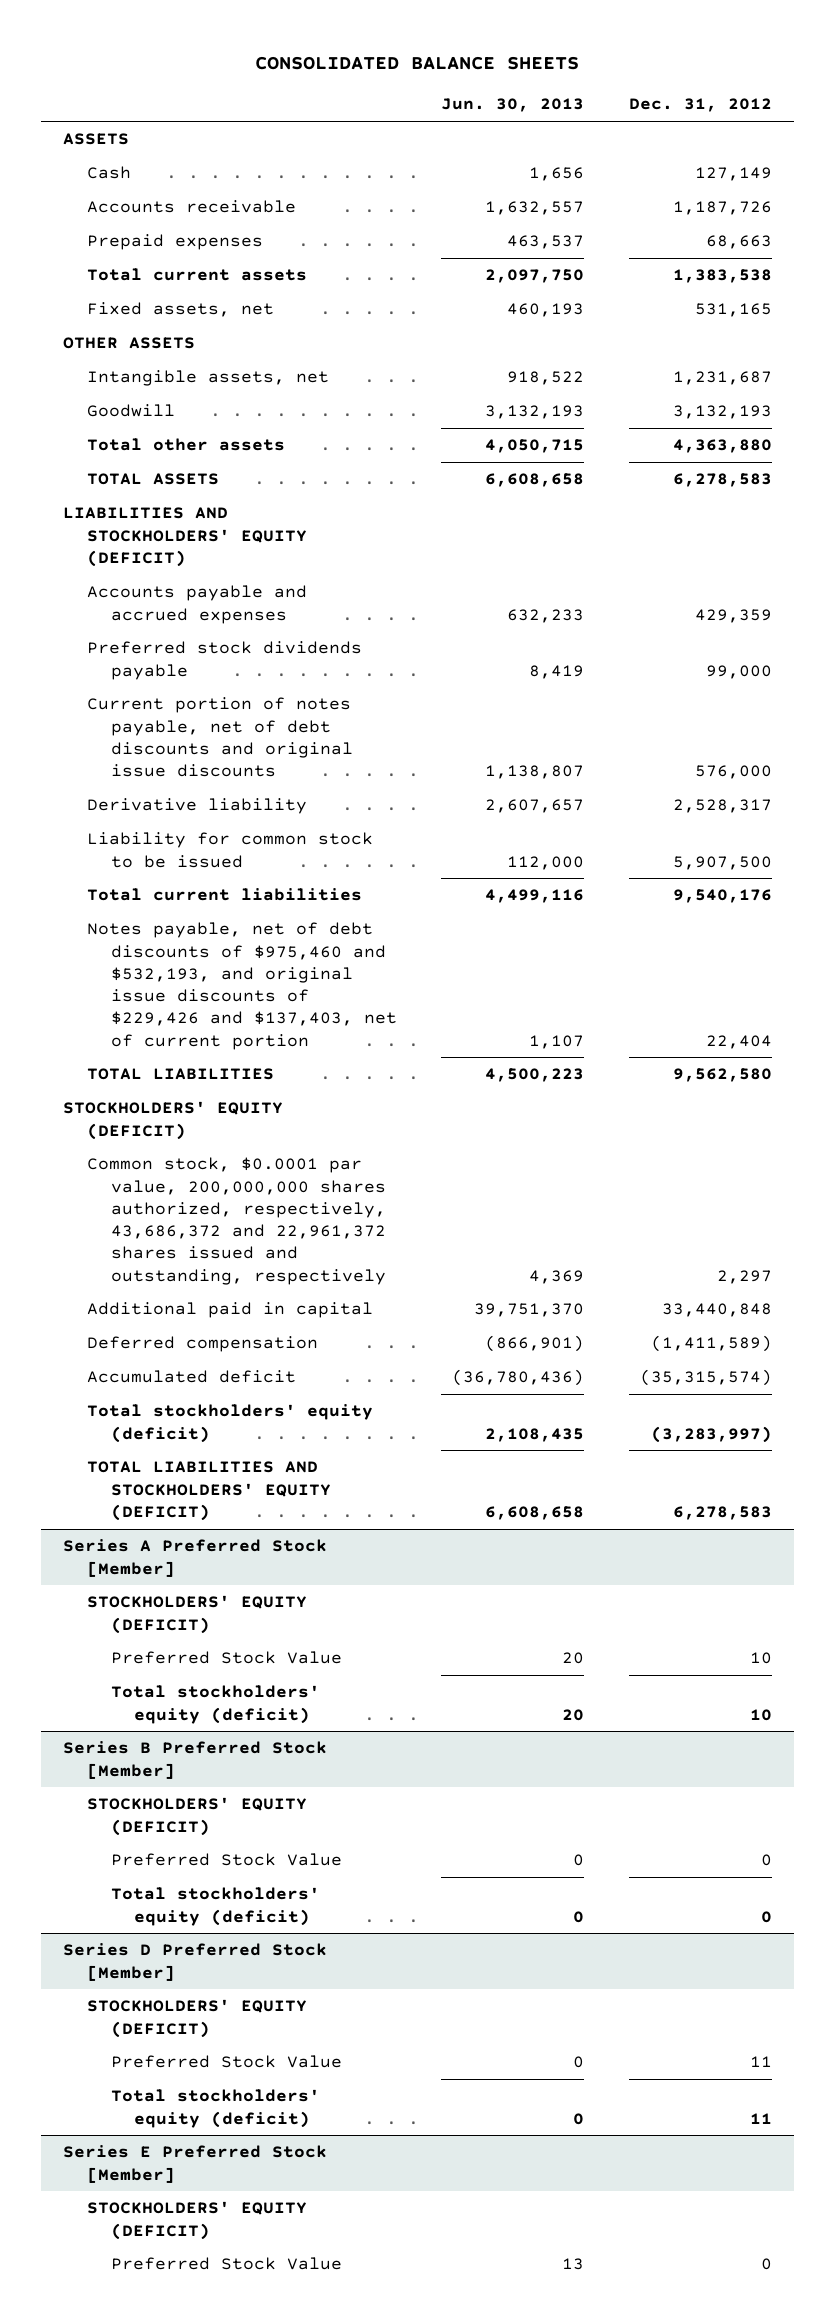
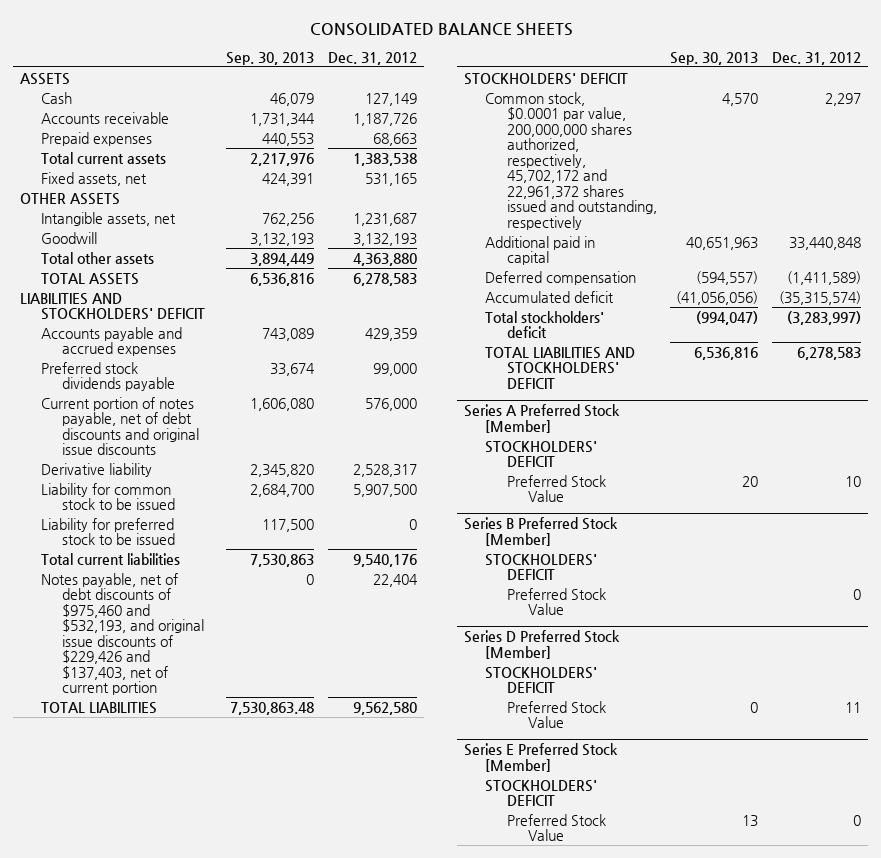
[441,98,585,113] Jun. 30, 2013 -> none
none -> [225,51,314,65] Sep. 30, 2013
[63,507,307,567] LIABILITIES AND STOCKHOLDERS' EQUITY (DEFICIT) -> [19,292,205,321] LIABILITIES AND STOCKHOLDERS' DEFICIT
none -> [40,517,175,546] Liability for preferred stock to be issued
[63,1101,284,1140] STOCKHOLDERS' EQUITY (DEFICIT) -> [464,72,629,85] STOCKHOLDERS' DEFICIT
[86,1157,386,1285] Common stock, $0.0001 par value, 200,000,000 shares authorized, respectively, 43,686,372 and 22,961,372 shares issued and outstanding, respectively -> [485,91,657,230] Common stock, $0.0001 par value, 200,000,000 shares authorized, respectively, 45,702,172 and 22,961,372 shares issued and outstanding, respectively
[86,1404,373,1443] Total stockholders' equity (deficit) -> [485,310,605,339] Total stockholders' deficit
[86,1461,331,1521] TOTAL LIABILITIES AND STOCKHOLDERS' EQUITY (DEFICIT) -> [485,346,636,389] TOTAL LIABILITIES AND STOCKHOLDERS' DEFICIT
[86,1595,307,1634] STOCKHOLDERS' EQUITY (DEFICIT) -> [485,440,598,468] STOCKHOLDERS' DEFICIT
[110,1685,320,1724] Total stockholders' equity (deficit) -> none
[86,1797,307,1836] STOCKHOLDERS' EQUITY (DEFICIT) -> [485,553,598,581] STOCKHOLDERS' DEFICIT
[110,1887,320,1926] Total stockholders' equity (deficit) -> none
[86,1999,307,2038] STOCKHOLDERS' EQUITY (DEFICIT) -> [485,666,598,694] STOCKHOLDERS' DEFICIT
[110,2089,320,2128] Total stockholders' equity (deficit) -> none
[86,2201,307,2240] STOCKHOLDERS' EQUITY (DEFICIT) -> [485,779,598,807] STOCKHOLDERS' DEFICIT

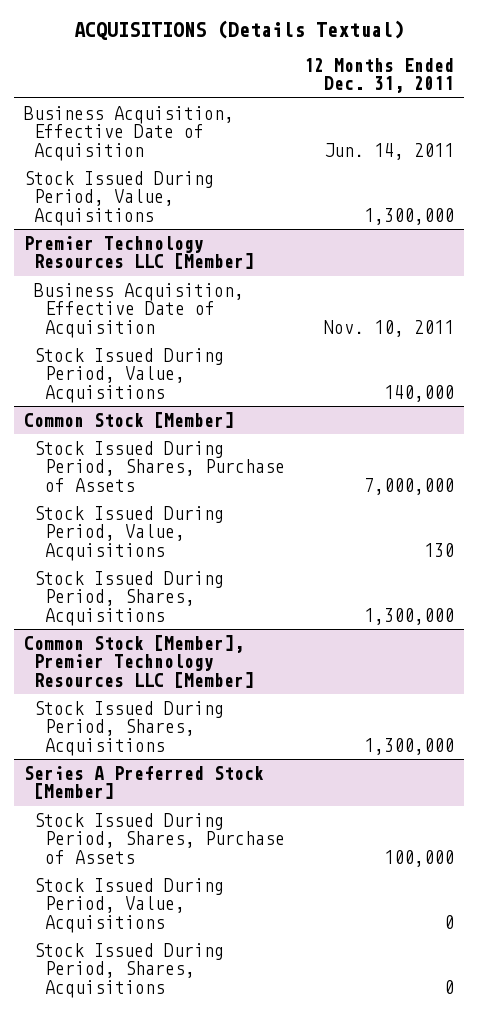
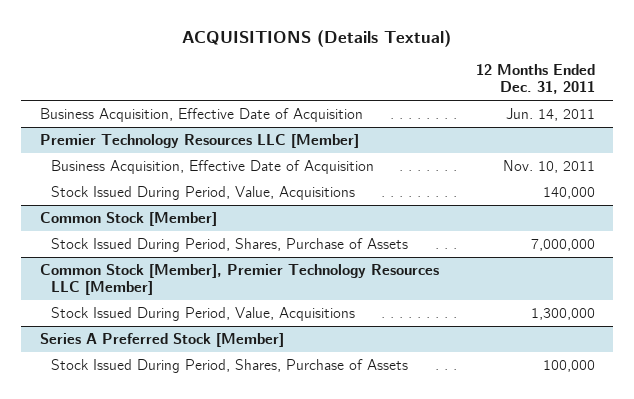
[24,170,215,226] Stock Issued During Period, Value, Acquisitions -> none
[34,505,225,561] Stock Issued During Period, Value, Acquisitions -> none
[34,570,225,626] Stock Issued During Period, Shares, Acquisitions -> none
[34,700,225,756] Stock Issued During Period, Shares, Acquisitions -> [50,306,355,321] Stock Issued During Period, Value, Acquisitions
[34,877,225,933] Stock Issued During Period, Value, Acquisitions -> none
[34,942,225,998] Stock Issued During Period, Shares, Acquisitions -> none

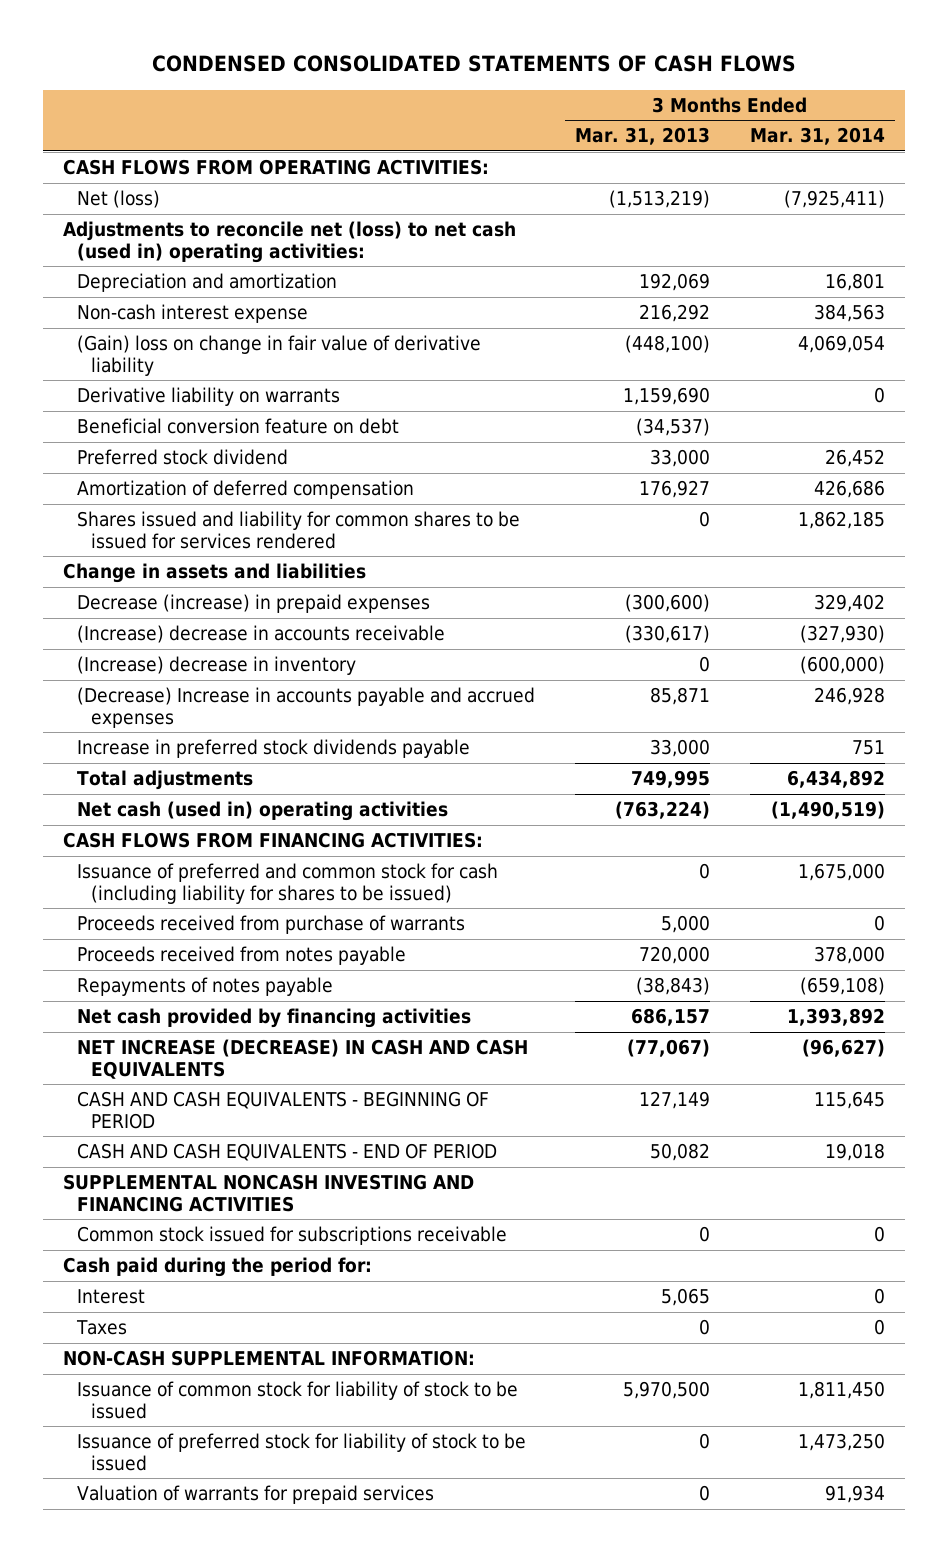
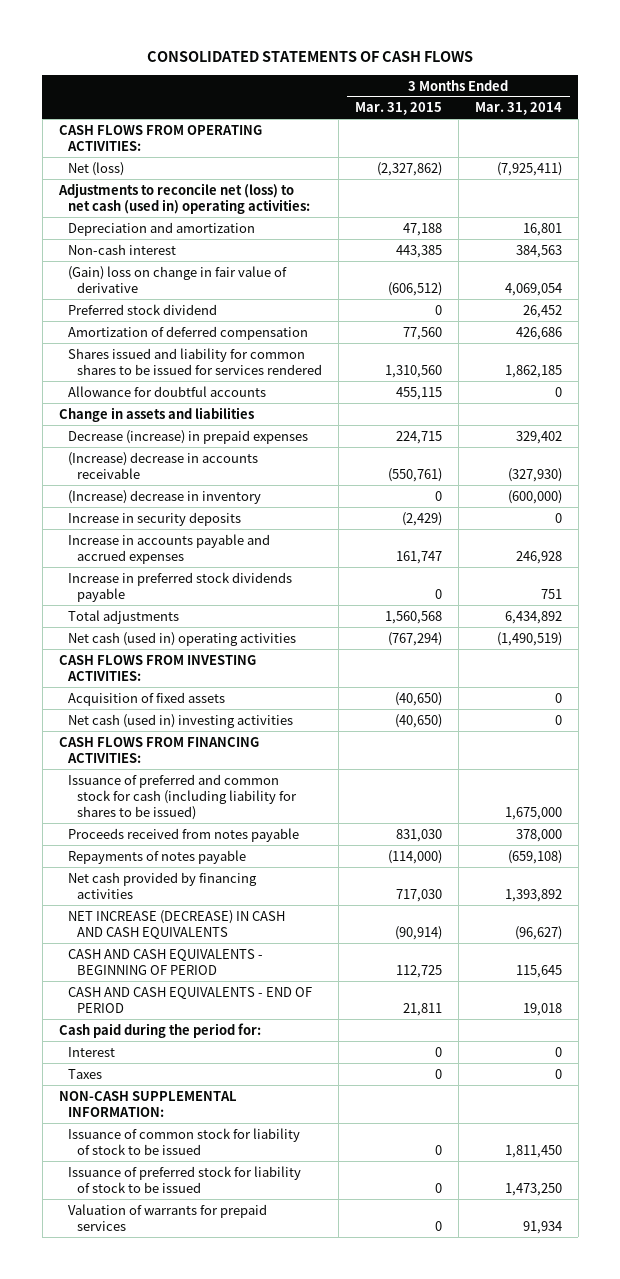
[152,55,797,73] CONDENSED CONSOLIDATED STATEMENTS OF CASH FLOWS -> [147,51,474,63] CONSOLIDATED STATEMENTS OF CASH FLOWS
[575,127,711,146] Mar. 31, 2013 -> none
none -> [354,102,442,116] Mar. 31, 2015
[77,386,341,406] Derivative liability on warrants -> none
[77,417,400,434] Beneficial conversion feature on debt -> none
[77,303,309,323] Non-cash interest expense -> [68,243,177,255] Non-cash interest
[77,334,482,376] (Gain) loss on change in fair value of derivative liability -> [68,265,288,293] (Gain) loss on change in fair value of derivative
none -> [68,385,267,397] Allowance for doubtful accounts
none -> [68,511,242,526] Increase in security deposits
[77,686,536,728] (Decrease) Increase in accounts payable and accrued expenses -> [68,533,271,564] Increase in accounts payable and accrued expenses
none -> [58,654,256,681] CASH FLOWS FROM INVESTING ACTIVITIES:
none -> [68,691,226,706] Acquisition of fixed assets
none -> [68,713,294,728] Net cash (used in) investing activities
[77,914,466,934] Proceeds received from purchase of warrants -> none
[63,1173,475,1212] SUPPLEMENTAL NONCASH INVESTING AND FINANCING ACTIVITIES -> none
[77,1225,508,1245] Common stock issued for subscriptions receivable -> none

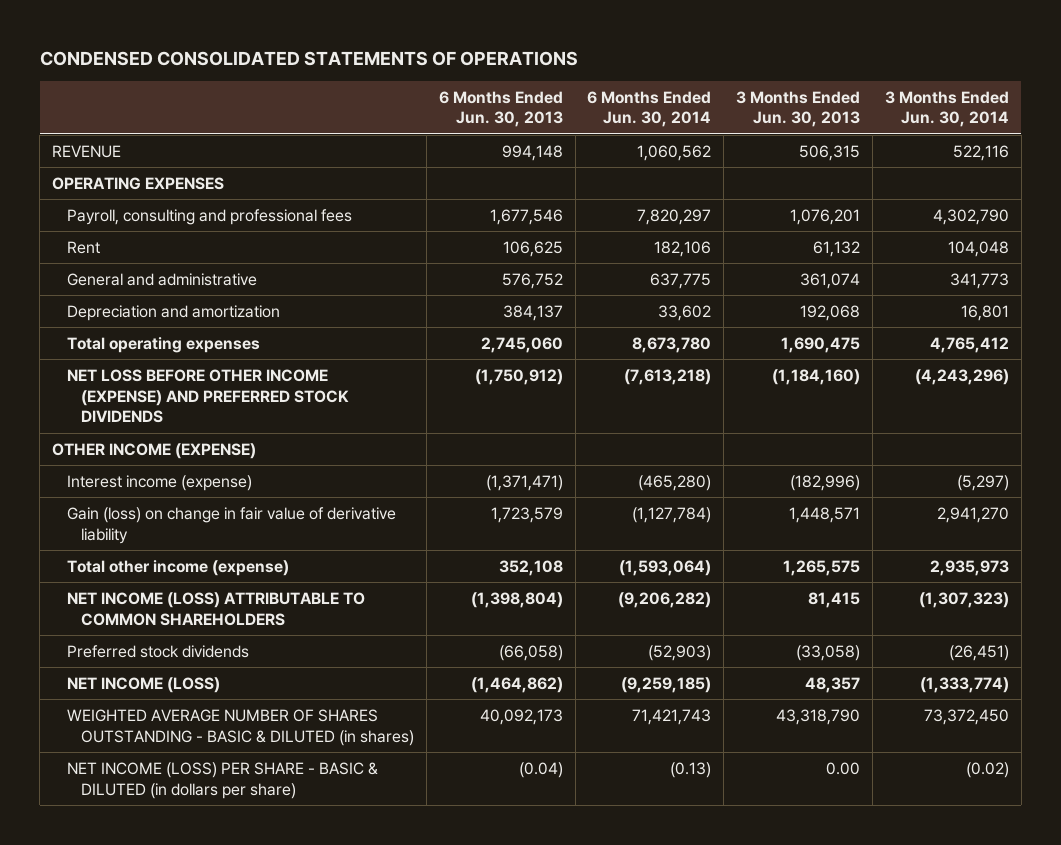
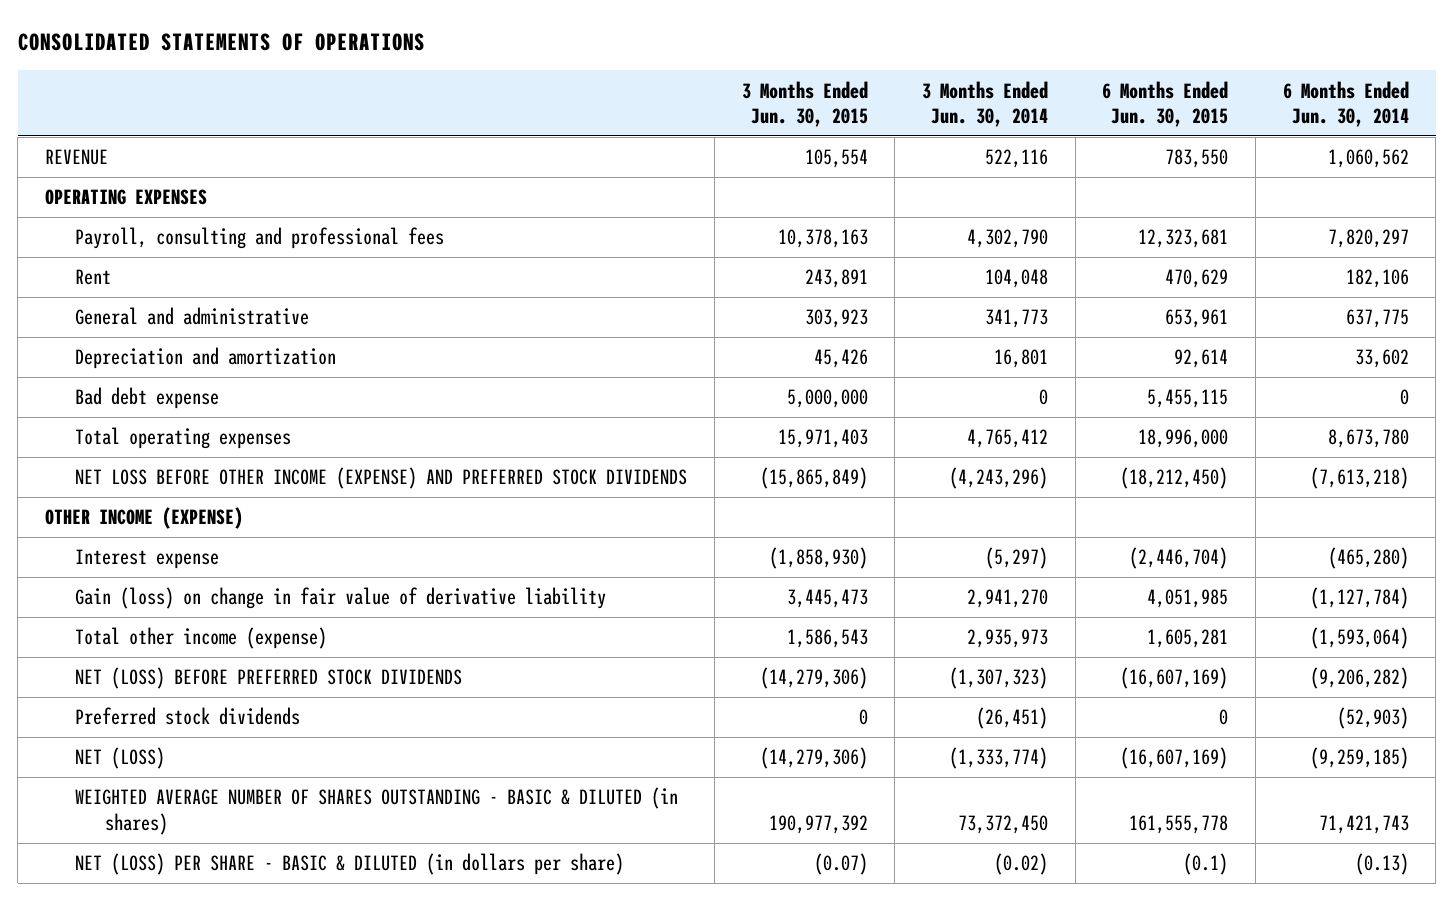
[39,50,578,66] CONDENSED CONSOLIDATED STATEMENTS OF OPERATIONS -> [17,32,425,51] CONSOLIDATED STATEMENTS OF OPERATIONS
[438,90,563,128] 6 Months Ended Jun. 30, 2013 -> none
[736,90,861,128] 3 Months Ended Jun. 30, 2013 -> none
none -> [741,80,868,127] 3 Months Ended Jun. 30, 2015
none -> [1102,80,1229,127] 6 Months Ended Jun. 30, 2015
none -> [75,387,220,410] Bad debt expense
[66,474,252,491] Interest income (expense) -> [75,549,220,570] Interest expense
[66,591,365,626] NET INCOME (LOSS) ATTRIBUTABLE TO COMMON SHAREHOLDERS -> [75,667,463,690] NET (LOSS) BEFORE PREFERRED STOCK DIVIDENDS
[66,676,220,693] NET INCOME (LOSS) -> [75,747,166,770] NET (LOSS)
[66,761,378,799] NET INCOME (LOSS) PER SHARE - BASIC & DILUTED (in dollars per share) -> [75,853,625,876] NET (LOSS) PER SHARE - BASIC & DILUTED (in dollars per share)

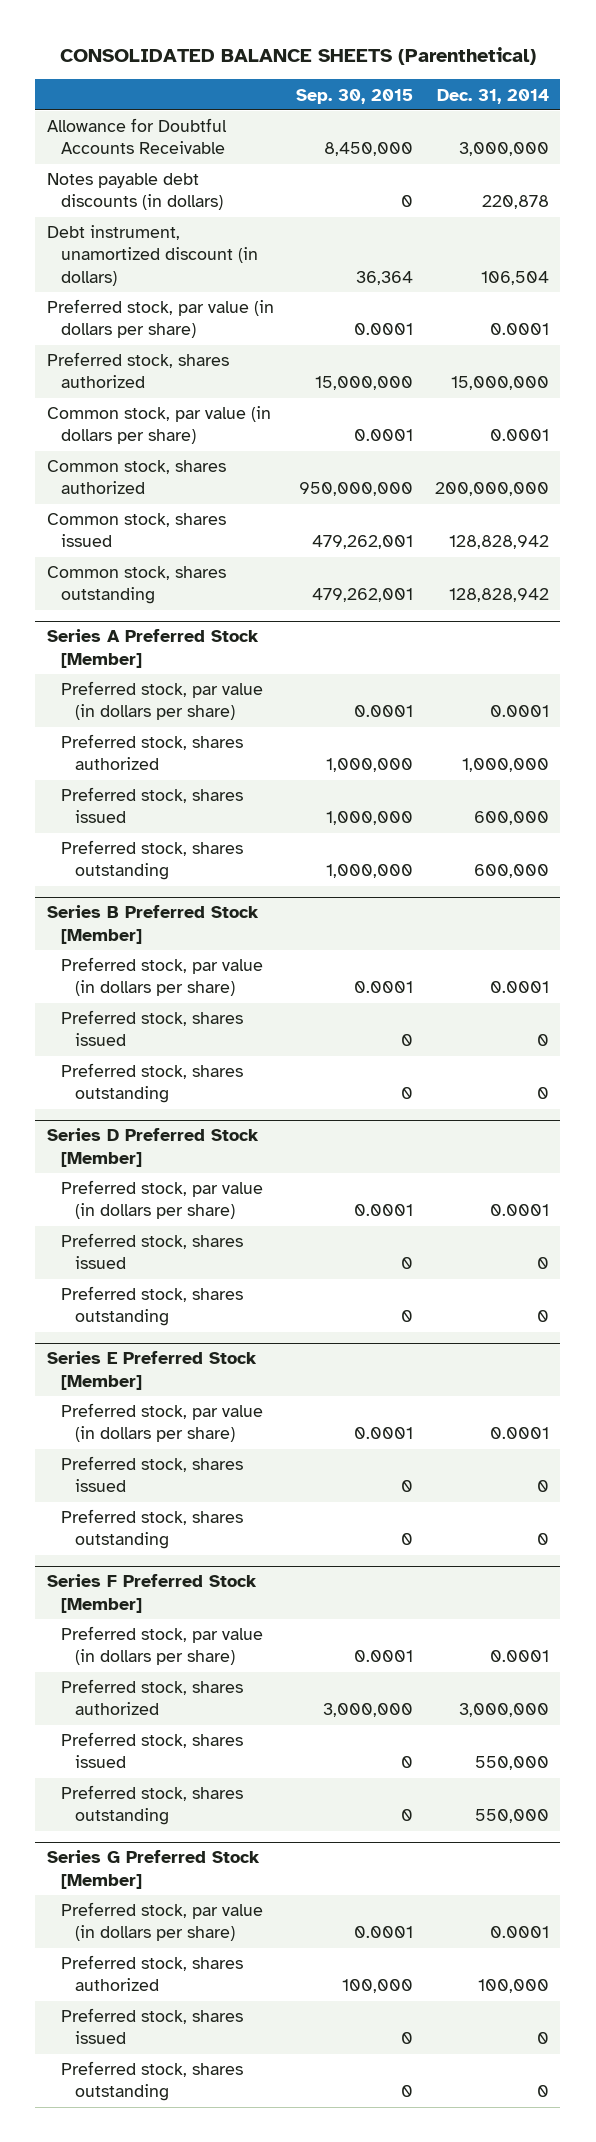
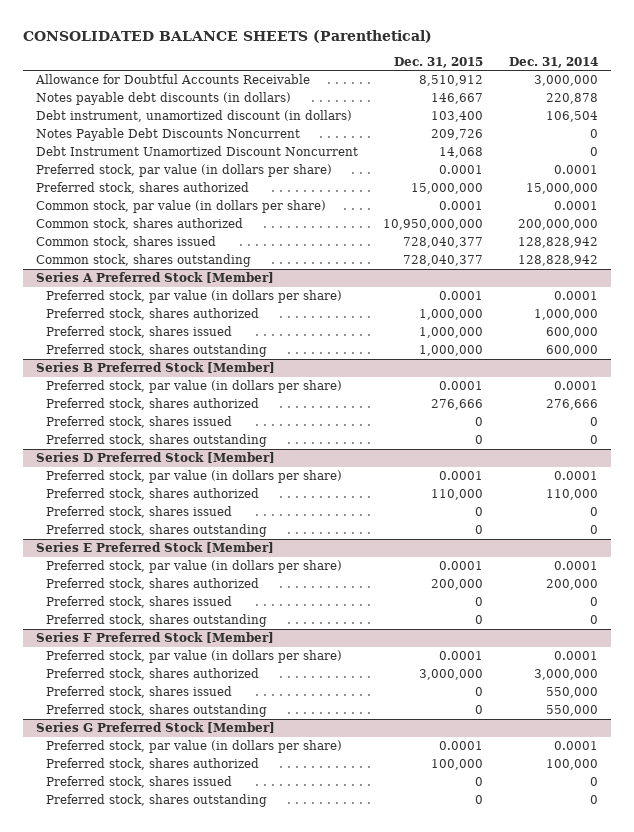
[295,88,413,104] Sep. 30, 2015 -> none
none -> [394,56,484,68] Dec. 31, 2015
none -> [35,128,300,142] Notes Payable Debt Discounts Noncurrent
none -> [35,146,358,157] Debt Instrument Unamortized Discount Noncurrent
none -> [46,398,260,411] Preferred stock, shares authorized
none -> [46,488,260,501] Preferred stock, shares authorized
none -> [46,578,260,591] Preferred stock, shares authorized

